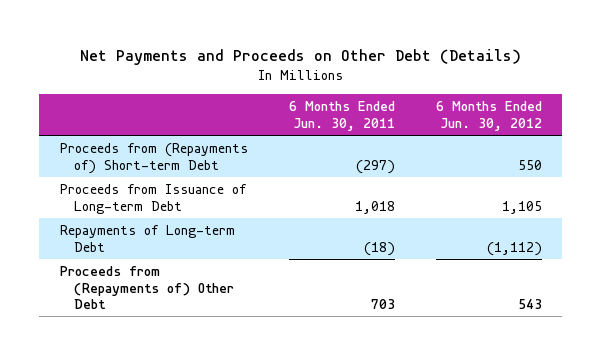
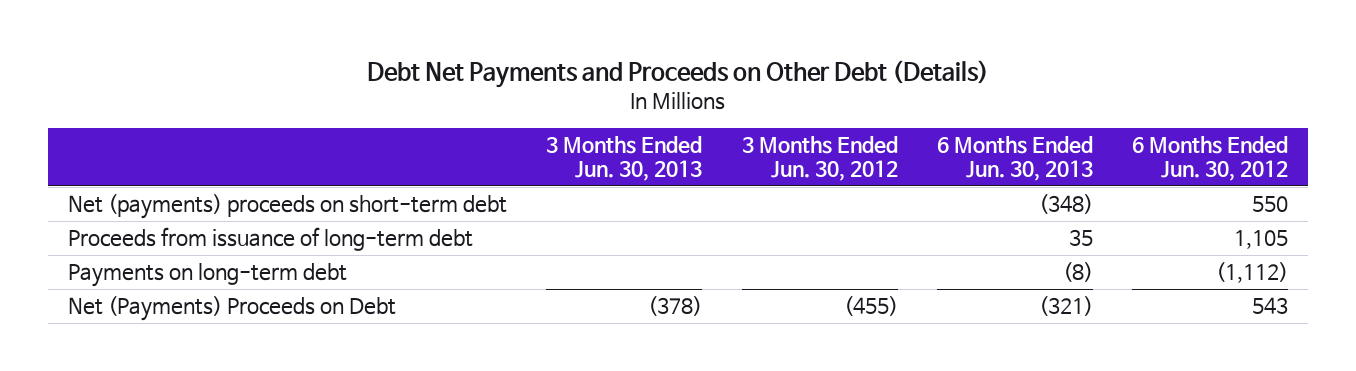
[79,49,521,66] Net Payments and Proceeds on Other Debt (Details) -> [367,59,990,88] Debt Net Payments and Proceeds on Other Debt (Details)
[288,101,395,131] 6 Months Ended Jun. 30, 2011 -> none
none -> [546,136,703,182] 3 Months Ended Jun. 30, 2013
none -> [741,136,898,182] 3 Months Ended Jun. 30, 2012
none -> [937,136,1094,182] 6 Months Ended Jun. 30, 2013
[59,142,248,174] Proceeds from (Repayments of) Short-term Debt -> [67,194,507,220] Net (payments) proceeds on short-term debt
[59,183,247,214] Proceeds from Issuance of Long-term Debt -> [67,227,473,252] Proceeds from issuance of long-term debt
[59,224,235,252] Repayments of Long-term Debt -> [67,263,347,288] Payments on long-term debt
[59,265,234,310] Proceeds from (Repayments of) Other Debt -> [67,296,396,322] Net (Payments) Proceeds on Debt

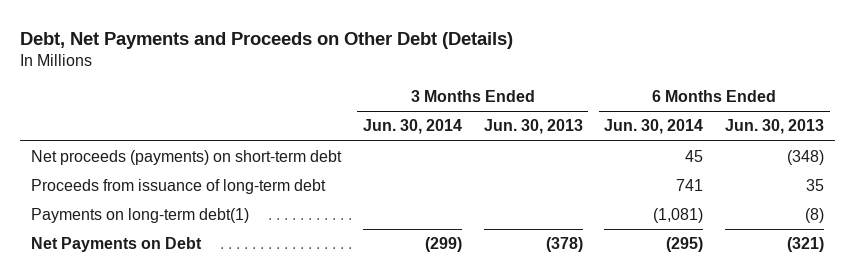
[367,59,990,88] Debt Net Payments and Proceeds on Other Debt (Details) -> [19,31,513,49] Debt, Net Payments and Proceeds on Other Debt (Details)
[741,136,898,182] 3 Months Ended Jun. 30, 2012 -> none
[1132,136,1289,182] 6 Months Ended Jun. 30, 2012 -> none
none -> [362,119,462,135] Jun. 30, 2014
none -> [604,119,704,135] Jun. 30, 2014
[67,194,507,220] Net (payments) proceeds on short-term debt -> [30,150,342,166] Net proceeds (payments) on short-term debt
[67,263,347,288] Payments on long-term debt -> [30,208,249,224] Payments on long-term debt(1)
[67,296,396,322] Net (Payments) Proceeds on Debt -> [30,237,202,253] Net Payments on Debt

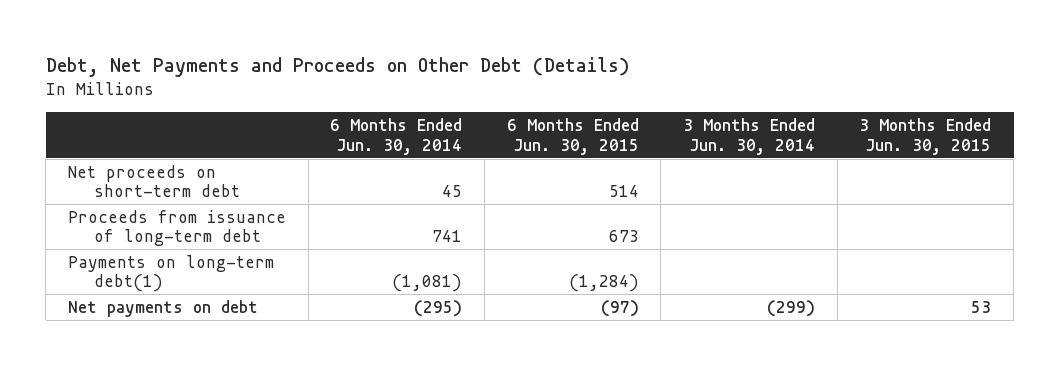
[483,119,583,135] Jun. 30, 2013 -> none
[725,119,825,135] Jun. 30, 2013 -> none
none -> [506,118,639,155] 6 Months Ended Jun. 30, 2015
none -> [859,118,992,155] 3 Months Ended Jun. 30, 2015
[30,150,342,166] Net proceeds (payments) on short-term debt -> [67,164,240,198] Net proceeds on short-term debt
[30,237,202,253] Net Payments on Debt -> [67,299,258,317] Net payments on debt

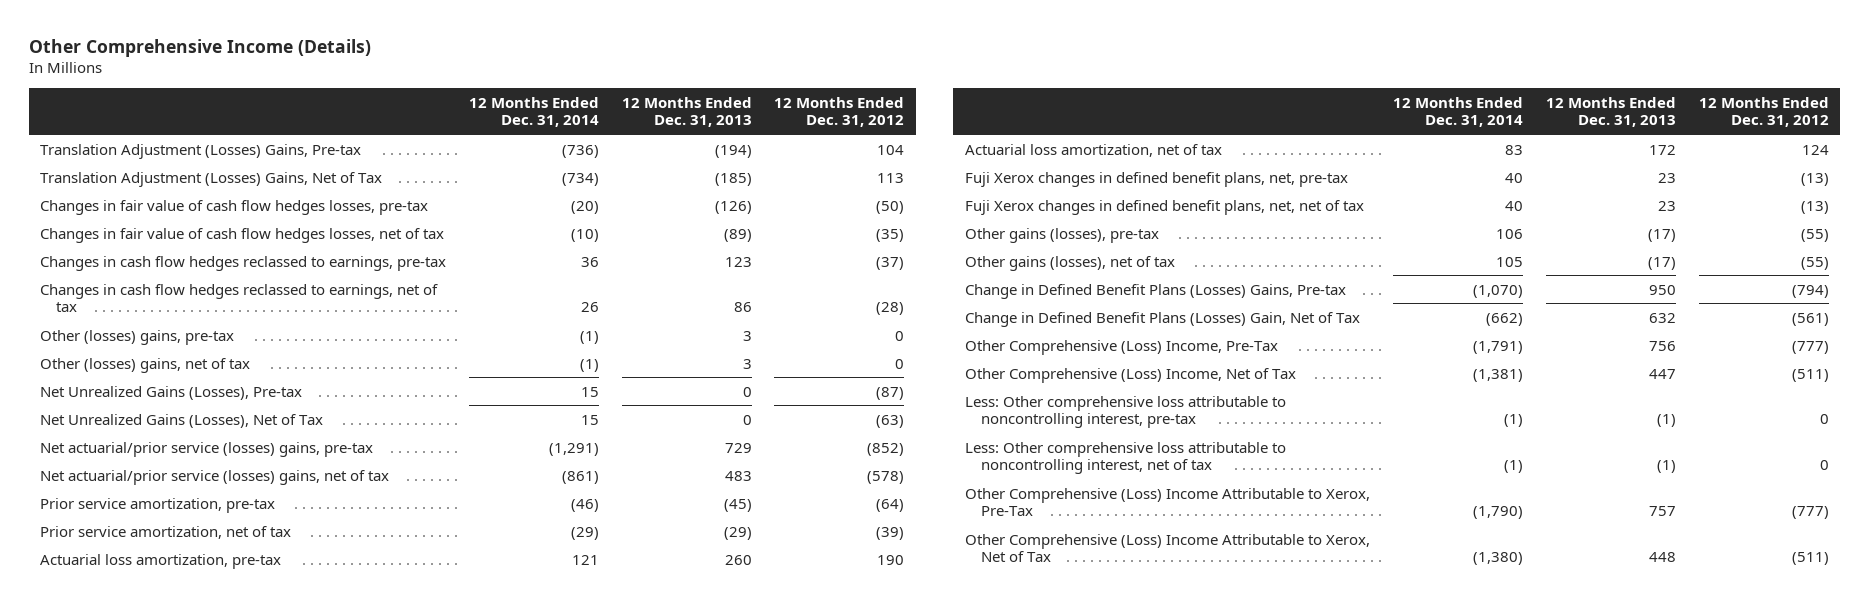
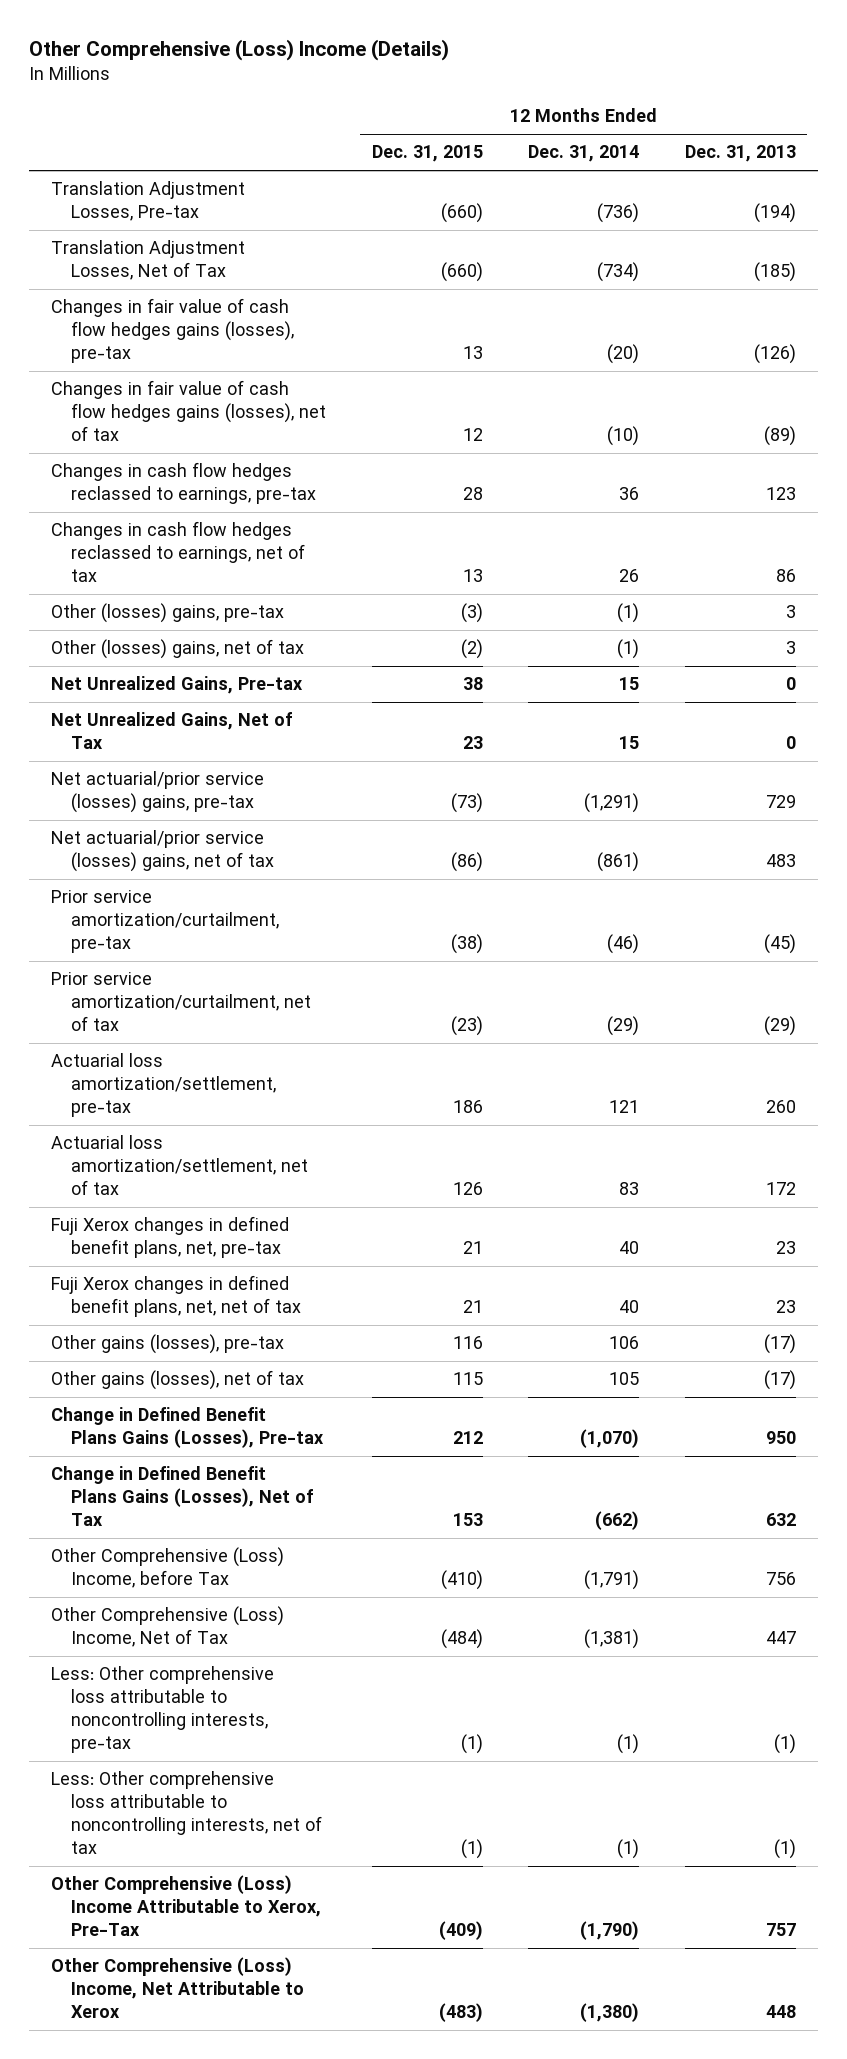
[29,38,372,57] Other Comprehensive Income (Details) -> [28,39,449,62] Other Comprehensive (Loss) Income (Details)
[774,96,905,128] 12 Months Ended Dec. 31, 2012 -> none
none -> [371,145,483,163] Dec. 31, 2015
[40,143,362,159] Translation Adjustment (Losses) Gains, Pre-tax -> [51,181,246,222] Translation Adjustment Losses, Pre-tax
[40,171,383,187] Translation Adjustment (Losses) Gains, Net of Tax -> [51,240,246,281] Translation Adjustment Losses, Net of Tax
[40,199,429,215] Changes in fair value of cash flow hedges losses, pre-tax -> [51,298,295,363] Changes in fair value of cash flow hedges gains (losses), pre-tax
[40,227,445,243] Changes in fair value of cash flow hedges losses, net of tax -> [51,380,327,441] Changes in fair value of cash flow hedges gains (losses), net of tax
[40,385,303,400] Net Unrealized Gains (Losses), Pre-tax -> [51,676,304,695] Net Unrealized Gains, Pre-tax
[40,413,324,428] Net Unrealized Gains (Losses), Net of Tax -> [51,712,293,750] Net Unrealized Gains, Net of Tax
[40,497,276,513] Prior service amortization, pre-tax -> [51,890,280,953] Prior service amortization/curtailment, pre-tax
[40,525,292,539] Prior service amortization, net of tax -> [51,972,312,1031] Prior service amortization/curtailment, net of tax
[40,553,282,569] Actuarial loss amortization, pre-tax -> [51,1053,277,1117] Actuarial loss amortization/settlement, pre-tax
[964,143,1222,157] Actuarial loss amortization, net of tax -> [51,1135,309,1195] Actuarial loss amortization/settlement, net of tax
[964,283,1346,299] Change in Defined Benefit Plans (Losses) Gains, Pre-tax -> [51,1407,325,1449] Change in Defined Benefit Plans Gains (Losses), Pre-tax
[964,311,1360,327] Change in Defined Benefit Plans (Losses) Gain, Net of Tax -> [51,1466,314,1526] Change in Defined Benefit Plans Gains (Losses), Net of Tax
[964,339,1278,355] Other Comprehensive (Loss) Income, Pre-Tax -> [51,1547,285,1589] Other Comprehensive (Loss) Income, before Tax
[964,395,1286,429] Less: Other comprehensive loss attributable to noncontrolling interest, pre-tax -> [51,1666,275,1753] Less: Other comprehensive loss attributable to noncontrolling interests, pre-tax
[964,441,1286,475] Less: Other comprehensive loss attributable to noncontrolling interest, net of tax -> [51,1771,323,1854] Less: Other comprehensive loss attributable to noncontrolling interests, net of tax
[964,533,1370,563] Other Comprehensive (Loss) Income Attributable to Xerox, Net of Tax -> [51,1957,305,2018] Other Comprehensive (Loss) Income, Net Attributable to Xerox

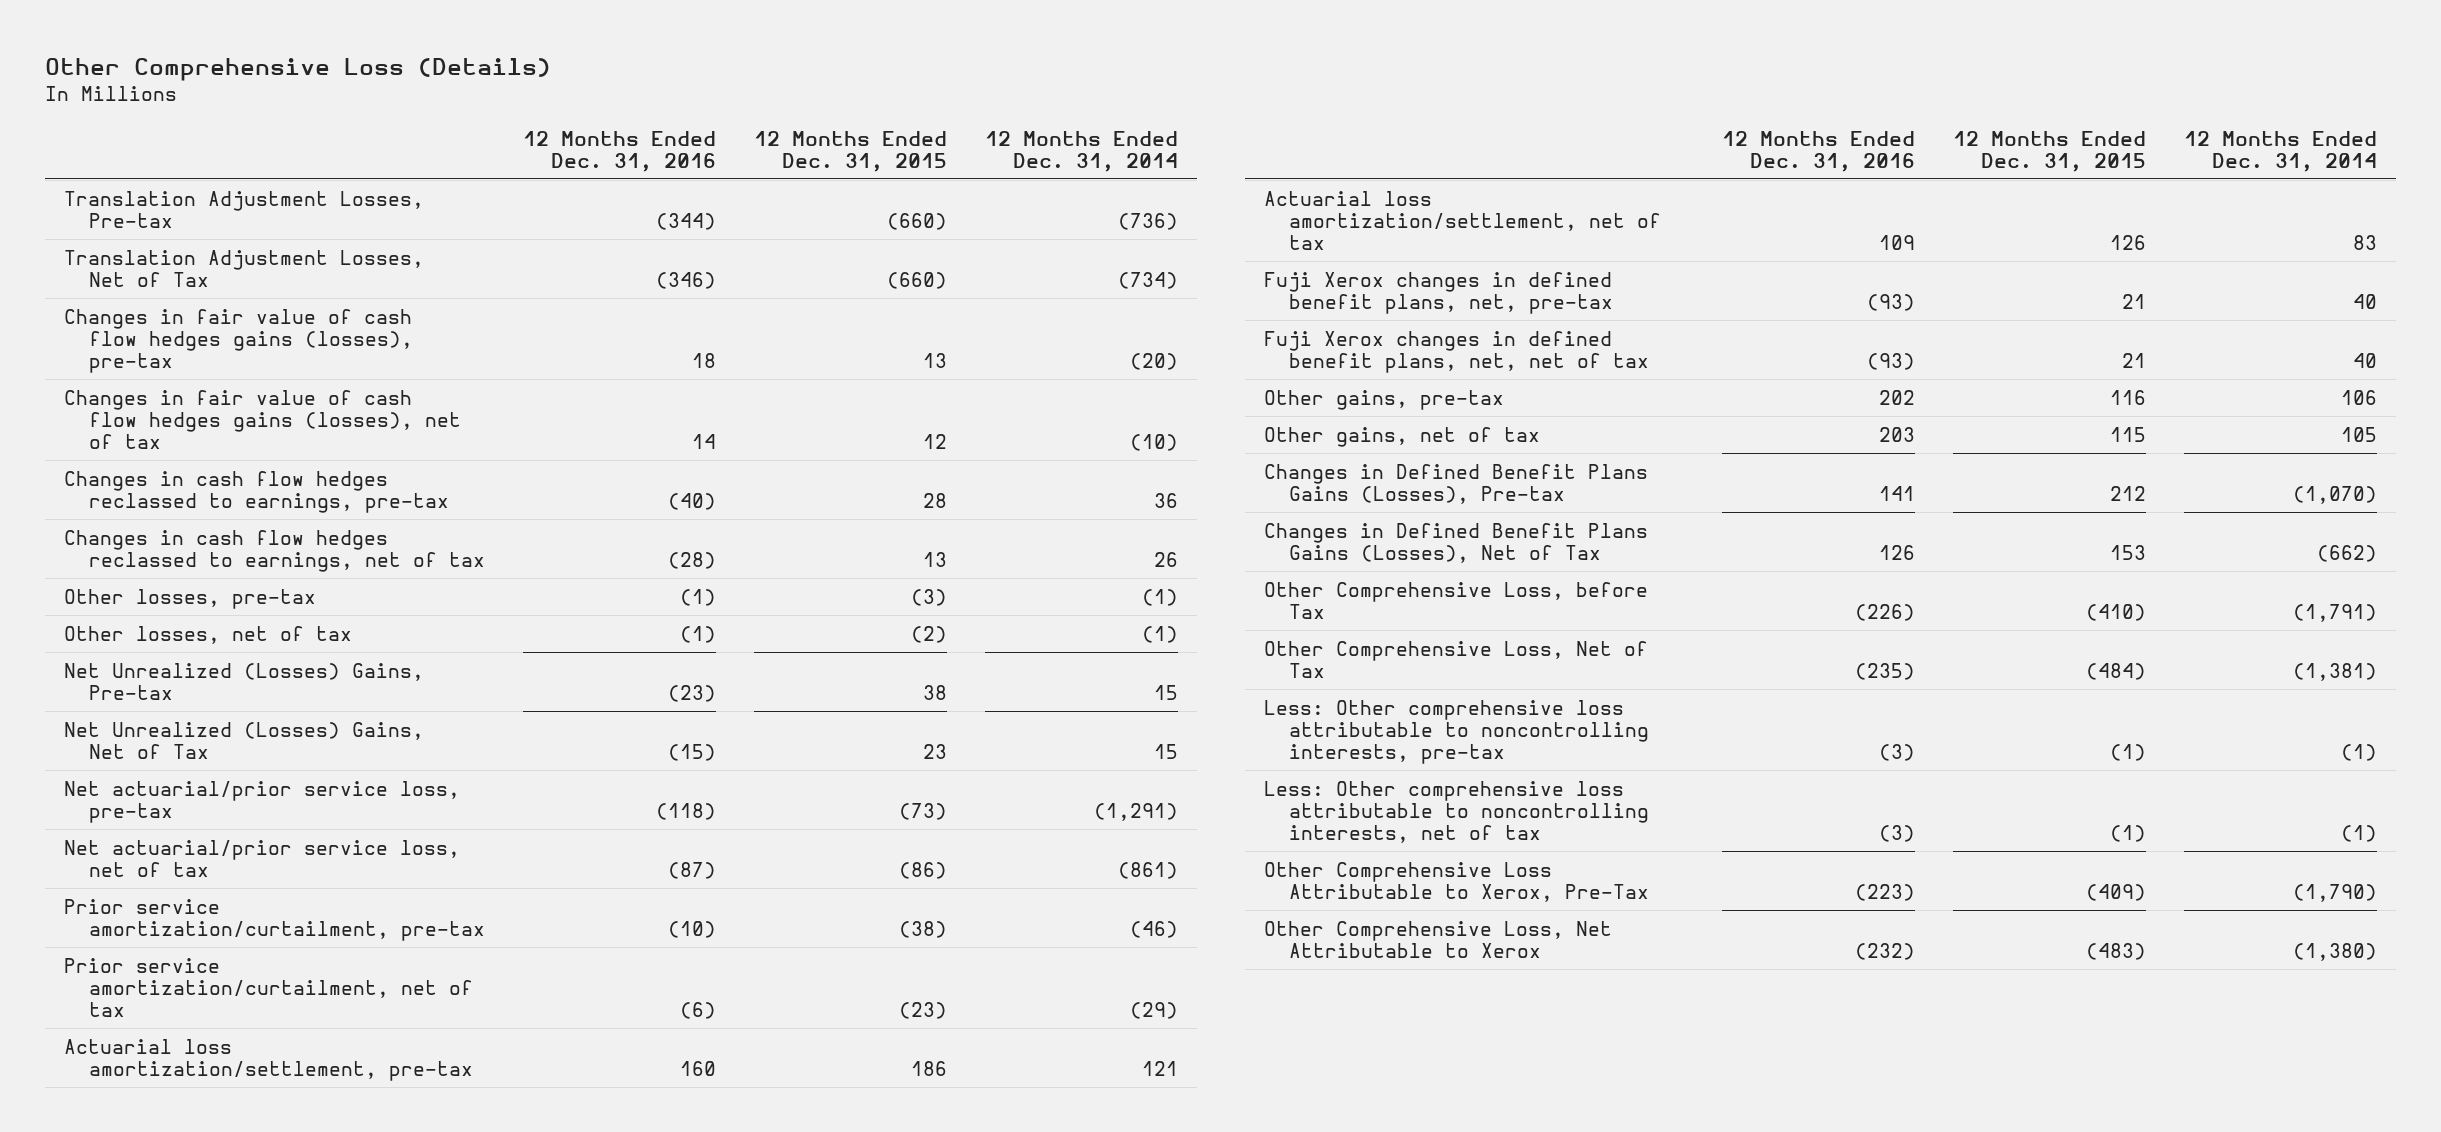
[28,39,449,62] Other Comprehensive (Loss) Income (Details) -> [44,57,551,81] Other Comprehensive Loss (Details)
[684,145,796,163] Dec. 31, 2013 -> none
none -> [522,130,716,172] 12 Months Ended Dec. 31, 2016
[51,603,285,624] Other (losses) gains, pre-tax -> [63,588,316,609] Other losses, pre-tax
[51,639,305,660] Other (losses) gains, net of tax -> [63,625,352,644] Other losses, net of tax
[51,676,304,695] Net Unrealized Gains, Pre-tax -> [63,662,424,700] Net Unrealized (Losses) Gains, Pre-tax
[51,712,293,750] Net Unrealized Gains, Net of Tax -> [63,721,424,759] Net Unrealized (Losses) Gains, Net of Tax
[51,771,265,814] Net actuarial/prior service (losses) gains, pre-tax -> [63,780,460,823] Net actuarial/prior service loss, pre-tax
[51,830,275,873] Net actuarial/prior service (losses) gains, net of tax -> [63,839,460,877] Net actuarial/prior service loss, net of tax
[51,1334,285,1355] Other gains (losses), pre-tax -> [1263,389,1504,410] Other gains, pre-tax
[51,1370,305,1391] Other gains (losses), net of tax -> [1263,426,1540,447] Other gains, net of tax
[51,1407,325,1449] Change in Defined Benefit Plans Gains (Losses), Pre-tax -> [1263,463,1648,504] Changes in Defined Benefit Plans Gains (Losses), Pre-tax
[51,1466,314,1526] Change in Defined Benefit Plans Gains (Losses), Net of Tax -> [1263,522,1648,563] Changes in Defined Benefit Plans Gains (Losses), Net of Tax
[51,1547,285,1589] Other Comprehensive (Loss) Income, before Tax -> [1263,581,1648,619] Other Comprehensive Loss, before Tax
[51,1606,285,1648] Other Comprehensive (Loss) Income, Net of Tax -> [1263,640,1648,678] Other Comprehensive Loss, Net of Tax
[51,1875,322,1936] Other Comprehensive (Loss) Income Attributable to Xerox, Pre-Tax -> [1263,861,1649,902] Other Comprehensive Loss Attributable to Xerox, Pre-Tax
[51,1957,305,2018] Other Comprehensive (Loss) Income, Net Attributable to Xerox -> [1263,920,1612,958] Other Comprehensive Loss, Net Attributable to Xerox

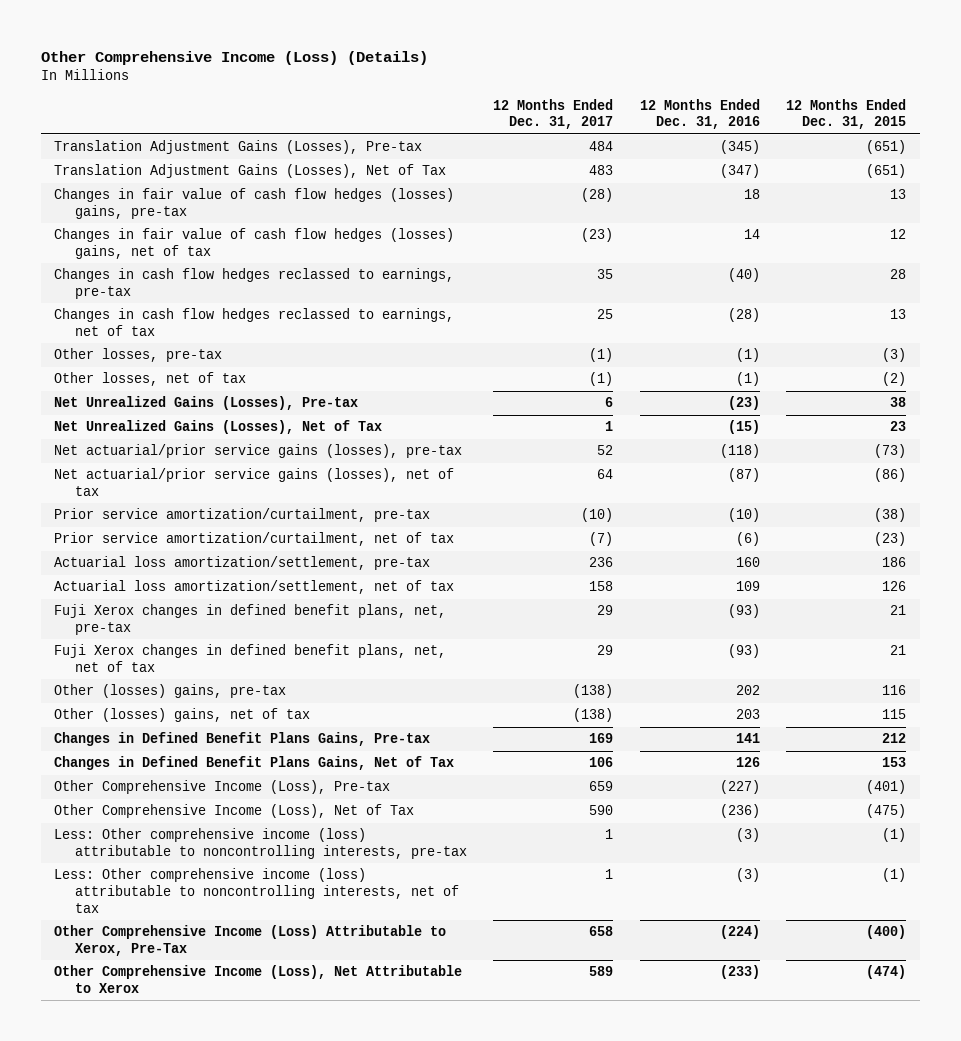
[44,57,551,81] Other Comprehensive Loss (Details) -> [41,50,429,65] Other Comprehensive Income (Loss) (Details)
[984,130,1178,172] 12 Months Ended Dec. 31, 2014 -> none
none -> [493,98,614,130] 12 Months Ended Dec. 31, 2017
[63,190,424,228] Translation Adjustment Losses, Pre-tax -> [54,140,423,155] Translation Adjustment Gains (Losses), Pre-tax
[655,212,716,230] (344) -> [719,140,760,155] (345)
[886,212,947,230] (660) -> [866,140,907,155] (651)
[63,249,424,287] Translation Adjustment Losses, Net of Tax -> [54,164,447,179] Translation Adjustment Gains (Losses), Net of Tax
[655,271,716,289] (346) -> [719,164,760,179] (347)
[886,271,947,289] (660) -> [866,164,907,179] (651)
[63,308,413,373] Changes in fair value of cash flow hedges gains (losses), pre-tax -> [54,188,455,220] Changes in fair value of cash flow hedges (losses) gains, pre-tax
[63,389,461,449] Changes in fair value of cash flow hedges gains (losses), net of tax -> [54,228,455,260] Changes in fair value of cash flow hedges (losses) gains, net of tax
[63,662,424,700] Net Unrealized (Losses) Gains, Pre-tax -> [54,396,359,411] Net Unrealized Gains (Losses), Pre-tax
[63,721,424,759] Net Unrealized (Losses) Gains, Net of Tax -> [54,420,383,435] Net Unrealized Gains (Losses), Net of Tax
[63,780,460,823] Net actuarial/prior service loss, pre-tax -> [54,444,463,459] Net actuarial/prior service gains (losses), pre-tax
[63,839,460,877] Net actuarial/prior service loss, net of tax -> [54,468,455,497] Net actuarial/prior service gains (losses), net of tax
[1263,389,1504,410] Other gains, pre-tax -> [54,684,287,699] Other (losses) gains, pre-tax
[1263,426,1540,447] Other gains, net of tax -> [54,708,311,723] Other (losses) gains, net of tax
[1263,463,1648,504] Changes in Defined Benefit Plans Gains (Losses), Pre-tax -> [54,732,431,747] Changes in Defined Benefit Plans Gains, Pre-tax
[1263,522,1648,563] Changes in Defined Benefit Plans Gains (Losses), Net of Tax -> [54,756,455,771] Changes in Defined Benefit Plans Gains, Net of Tax
[1263,581,1648,619] Other Comprehensive Loss, before Tax -> [54,780,391,795] Other Comprehensive Income (Loss), Pre-tax
[1855,603,1916,621] (226) -> [719,780,760,795] (227)
[2086,603,2147,621] (410) -> [866,780,907,795] (401)
[1263,640,1648,678] Other Comprehensive Loss, Net of Tax -> [54,804,415,819] Other Comprehensive Income (Loss), Net of Tax
[1855,662,1916,680] (235) -> [719,804,760,819] (236)
[2086,662,2147,680] (484) -> [866,804,907,819] (475)
[1263,699,1649,764] Less: Other comprehensive loss attributable to noncontrolling interests, pre-tax -> [54,828,467,860] Less: Other comprehensive income (loss) attributable to noncontrolling interests, pre-tax
[1263,780,1649,843] Less: Other comprehensive loss attributable to noncontrolling interests, net of tax -> [54,868,459,913] Less: Other comprehensive income (loss) attributable to noncontrolling interests, net of tax
[1263,861,1649,902] Other Comprehensive Loss Attributable to Xerox, Pre-Tax -> [54,925,447,957] Other Comprehensive Income (Loss) Attributable to Xerox, Pre-Tax
[1855,883,1916,901] (223) -> [719,925,760,940] (224)
[2086,883,2147,901] (409) -> [866,925,907,940] (400)
[1263,920,1612,958] Other Comprehensive Loss, Net Attributable to Xerox -> [54,965,463,994] Other Comprehensive Income (Loss), Net Attributable to Xerox
[1855,942,1916,960] (232) -> [719,965,760,980] (233)
[2086,942,2147,960] (483) -> [866,965,907,980] (474)

